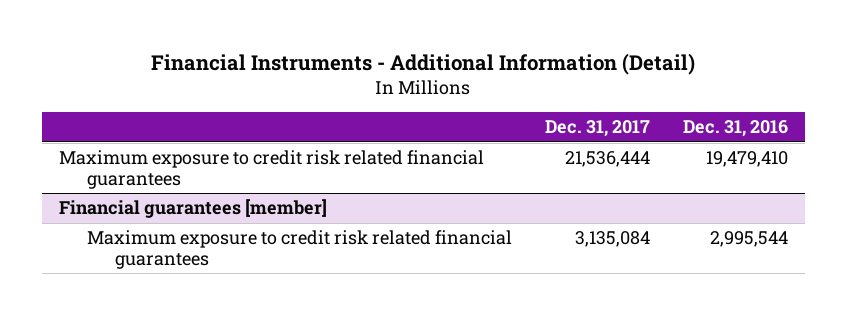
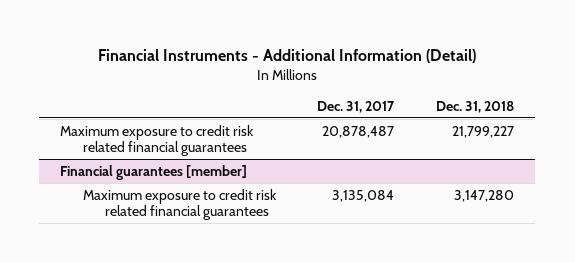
[683,120,789,138] Dec. 31, 2016 -> none
none -> [436,100,515,113] Dec. 31, 2018
[565,151,651,168] 21,536,444 -> [322,125,395,138] 20,878,487

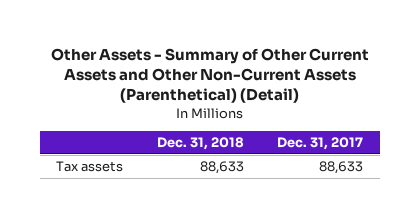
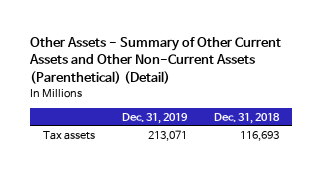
[277,136,364,150] Dec. 31, 2017 -> none
none -> [122,112,189,124] Dec. 31, 2019
[199,161,244,175] 88,633 -> [239,130,279,141] 116,693

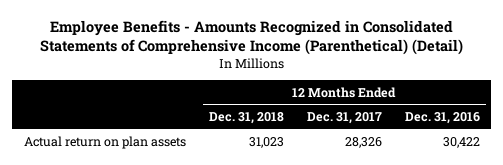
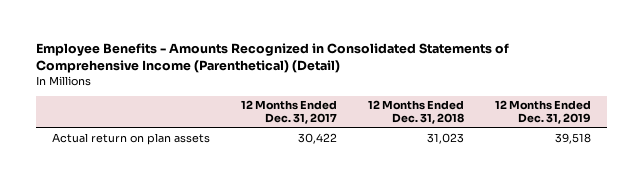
[404,111,480,124] Dec. 31, 2016 -> none
none -> [494,100,591,125] 12 Months Ended Dec. 31, 2019
[344,136,382,148] 28,326 -> [297,133,337,145] 30,422

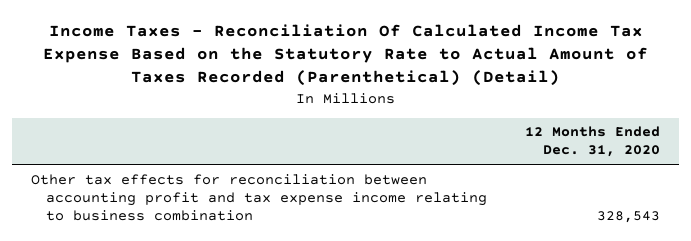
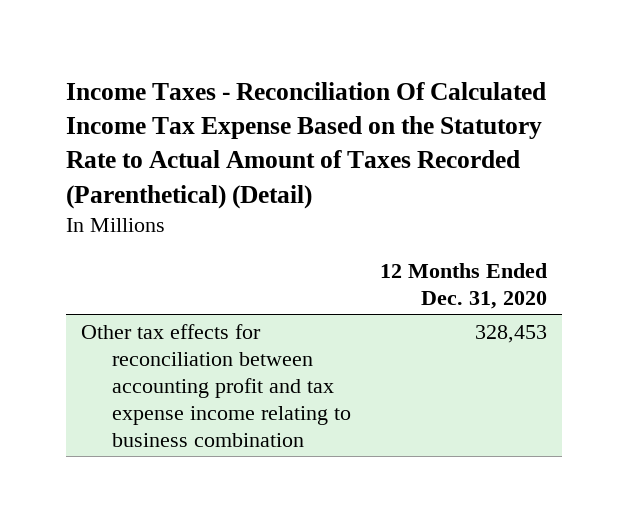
[597,210,661,223] 328,543 -> [475,324,548,343] 328,453

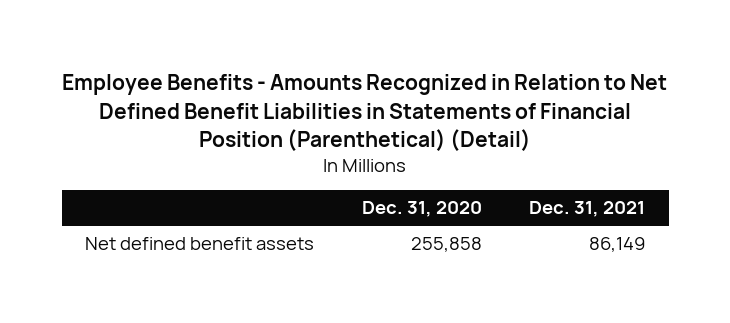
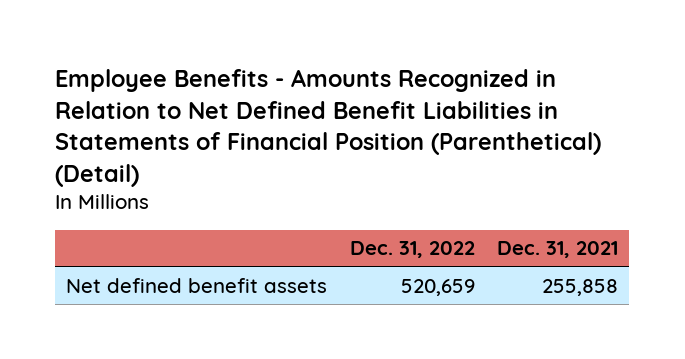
[361,201,482,218] Dec. 31, 2020 -> none
none -> [349,241,475,259] Dec. 31, 2022
[588,237,645,253] 86,149 -> [542,278,619,296] 255,858

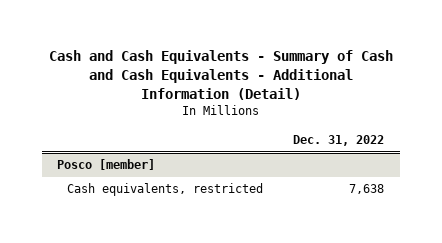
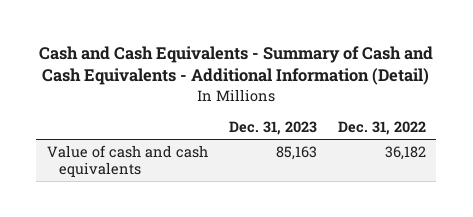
none -> [228,121,317,136] Dec. 31, 2023
[57,159,156,171] Posco [member] -> none
[66,183,263,197] Cash equivalents, restricted -> [46,145,208,178] Value of cash and cash equivalents
[349,184,385,195] 7,638 -> [384,146,426,161] 36,182

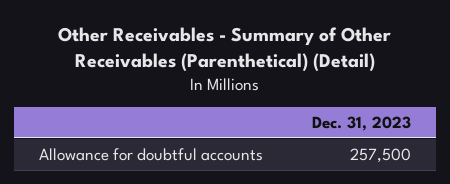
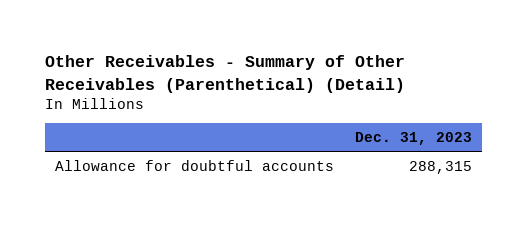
[350,148,412,164] 257,500 -> [408,160,472,174] 288,315

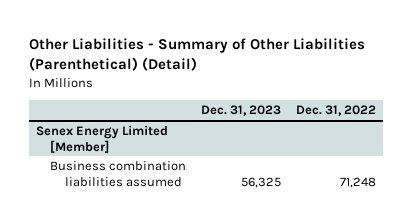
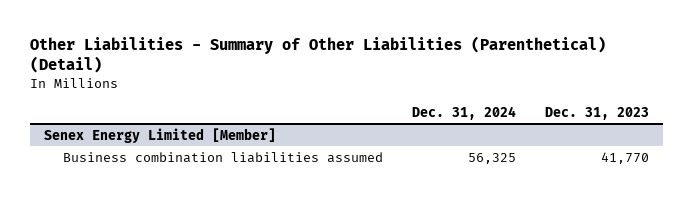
[295,105,376,117] Dec. 31, 2022 -> none
none -> [412,105,517,120] Dec. 31, 2024
[241,176,282,188] 56,325 -> [600,151,649,164] 41,770

